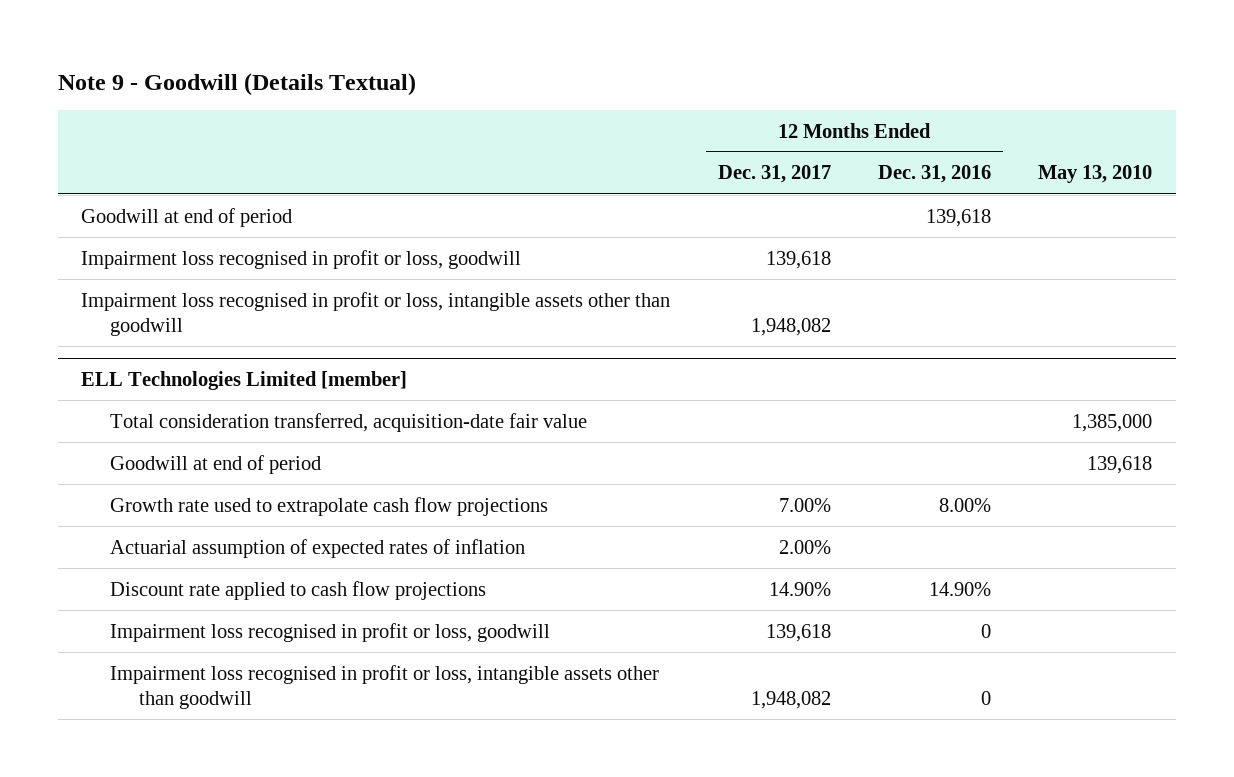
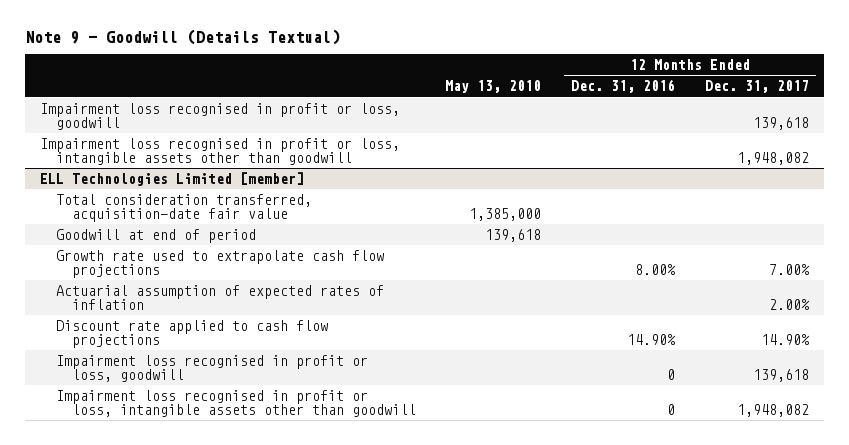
[81,207,293,227] Goodwill at end of period -> none

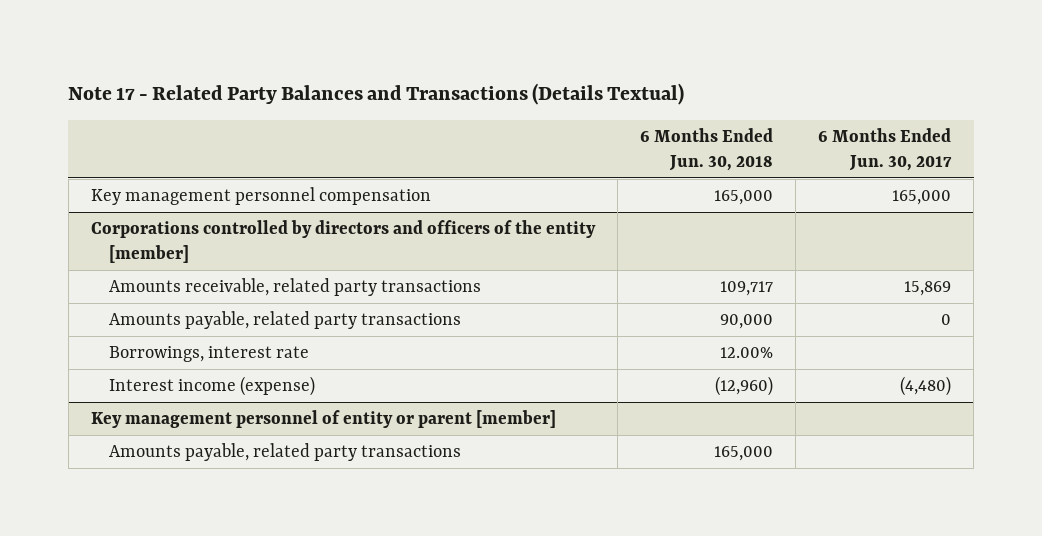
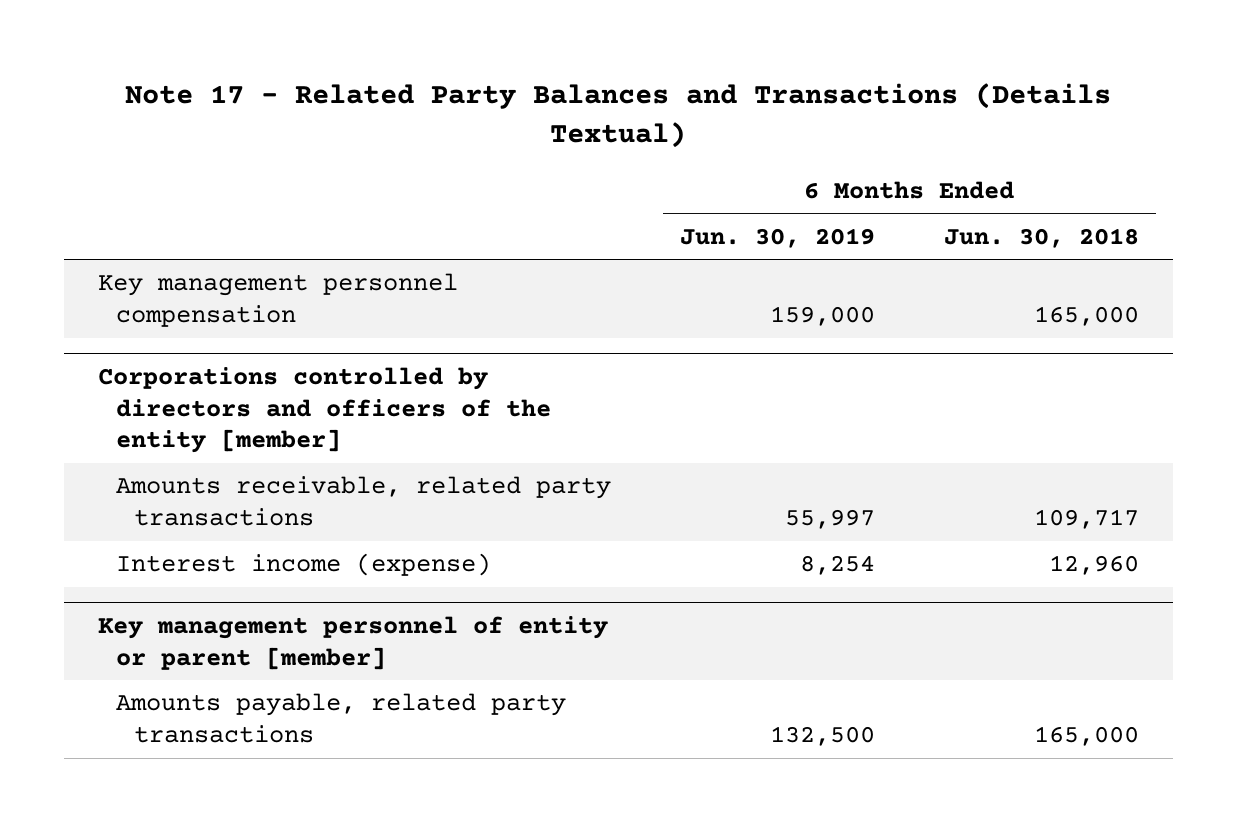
[818,128,953,171] 6 Months Ended Jun. 30, 2017 -> none
none -> [679,227,875,248] Jun. 30, 2019
[109,311,462,330] Amounts payable, related party transactions -> none
[109,346,310,363] Borrowings, interest rate -> none
[715,376,774,397] (12,960) -> [1048,555,1139,576] 12,960

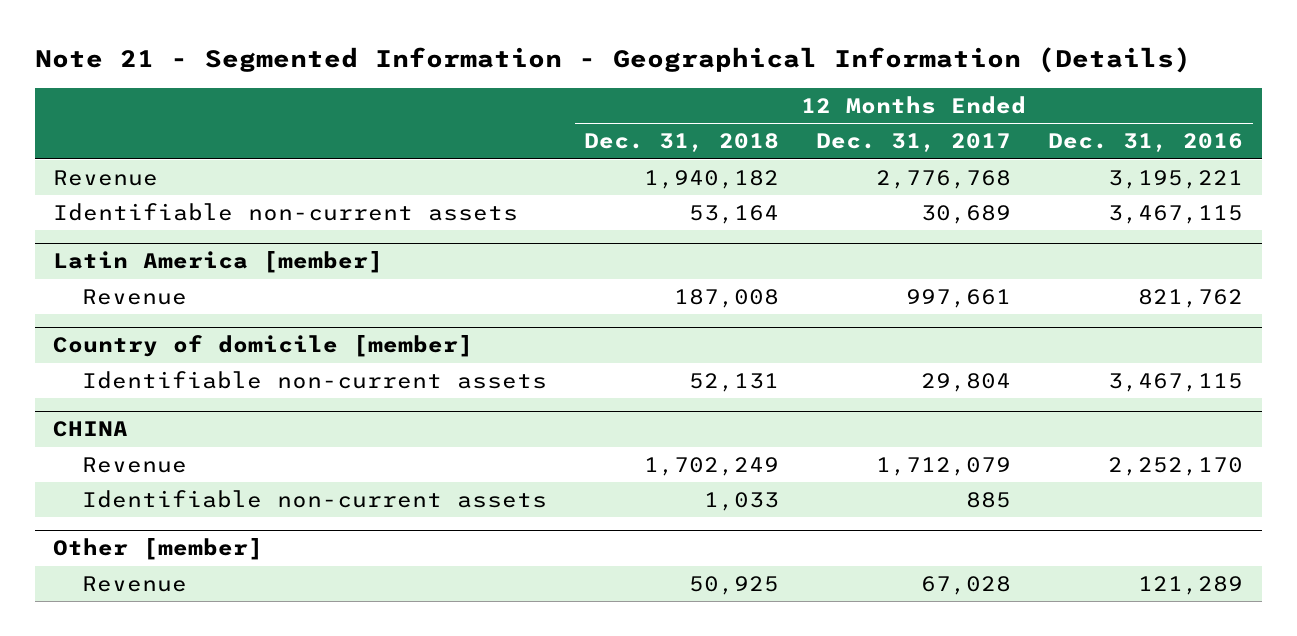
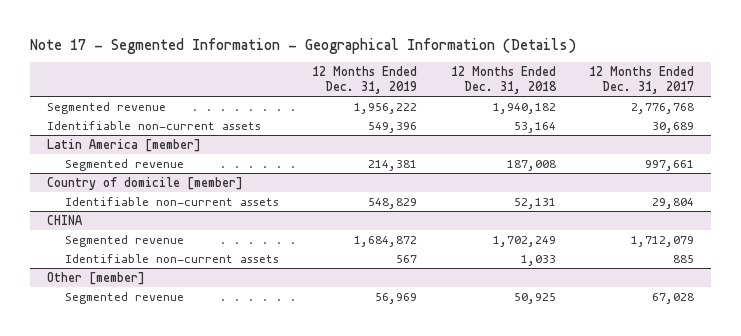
[34,47,1191,74] Note 21 - Segmented Information - Geographical Information (Details) -> [30,37,577,54] Note 17 - Segmented Information - Geographical Information (Details)
[1048,133,1244,153] Dec. 31, 2016 -> none
none -> [312,66,418,94] 12 Months Ended Dec. 31, 2019
[53,169,159,186] Revenue -> [46,101,166,114] Segmented revenue
[81,288,187,305] Revenue -> [65,158,185,171] Segmented revenue
[81,456,187,473] Revenue -> [65,234,185,247] Segmented revenue
[81,575,187,592] Revenue -> [65,291,185,304] Segmented revenue

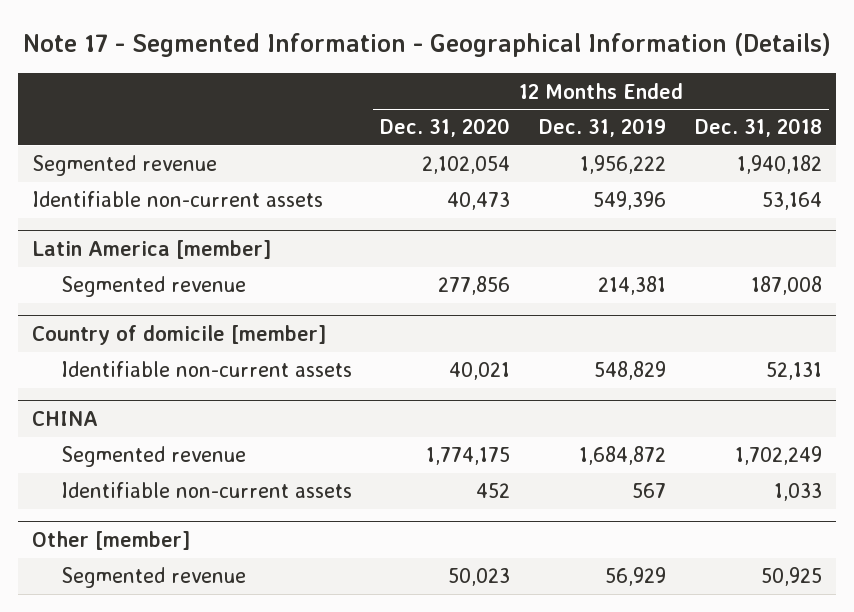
[589,66,695,94] 12 Months Ended Dec. 31, 2017 -> none
none -> [380,118,511,138] Dec. 31, 2020
[375,292,418,304] 56,969 -> [604,567,666,587] 56,929

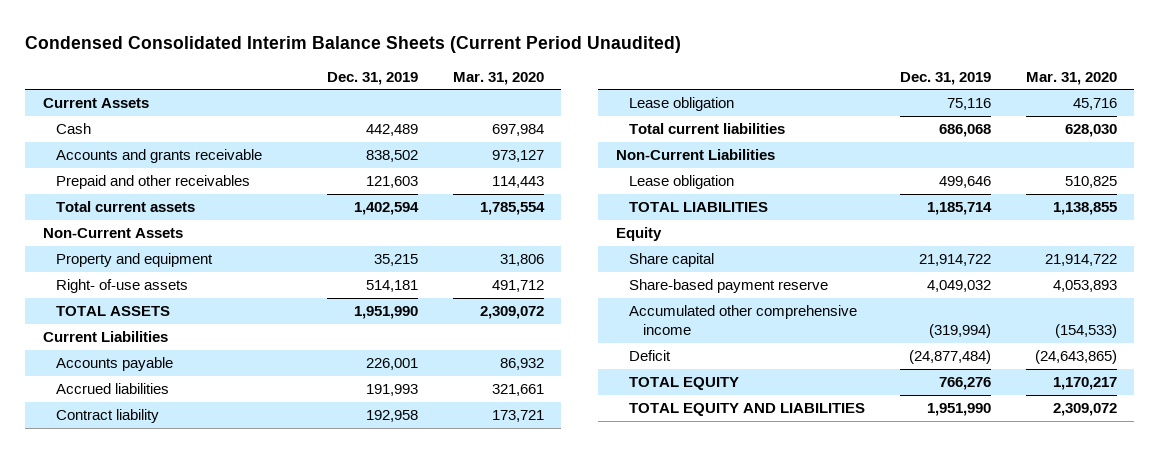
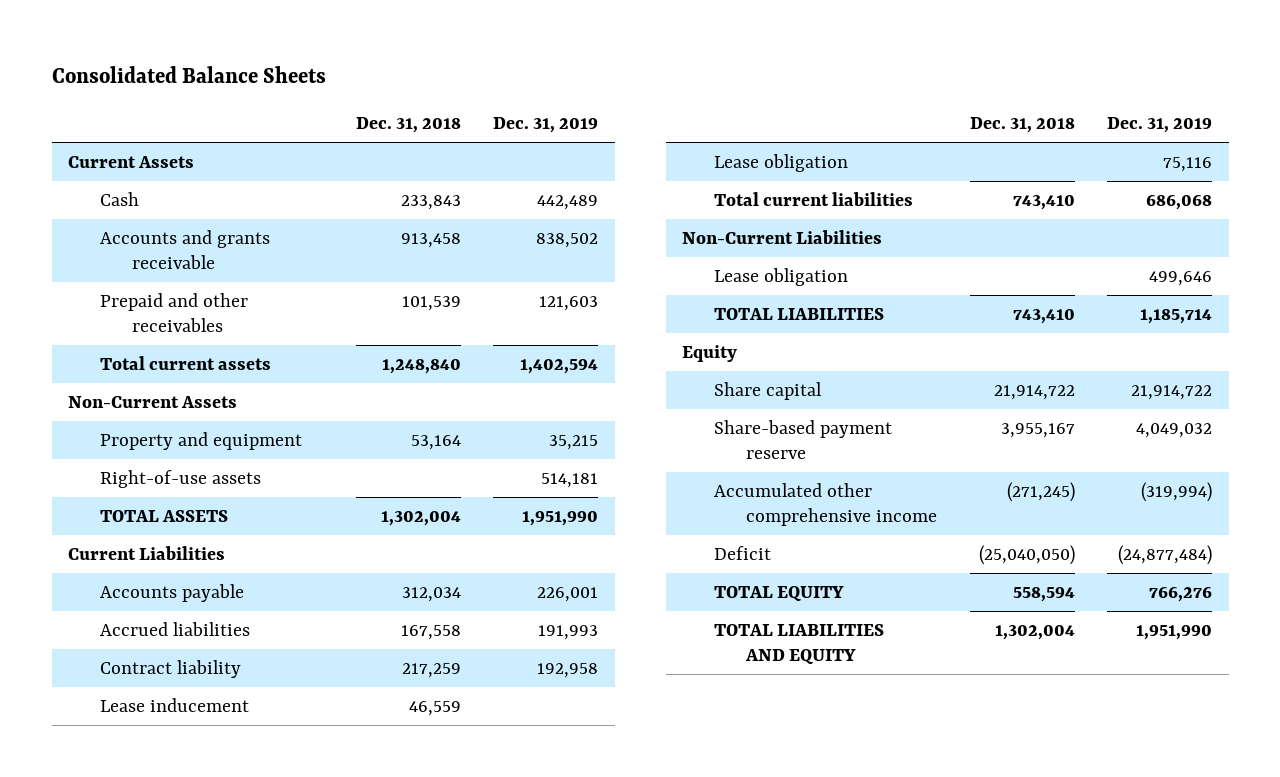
[25,35,682,53] Condensed Consolidated Interim Balance Sheets (Current Period Unaudited) -> [51,66,326,84] Consolidated Balance Sheets
[452,71,544,85] Mar. 31, 2020 -> none
none -> [355,116,461,133] Dec. 31, 2018
[56,279,189,294] Right- of-use assets -> [100,469,262,488] Right-of-use assets
none -> [100,697,250,712] Lease inducement
[629,403,866,417] TOTAL EQUITY AND LIABILITIES -> [714,623,885,664] TOTAL LIABILITIES AND EQUITY

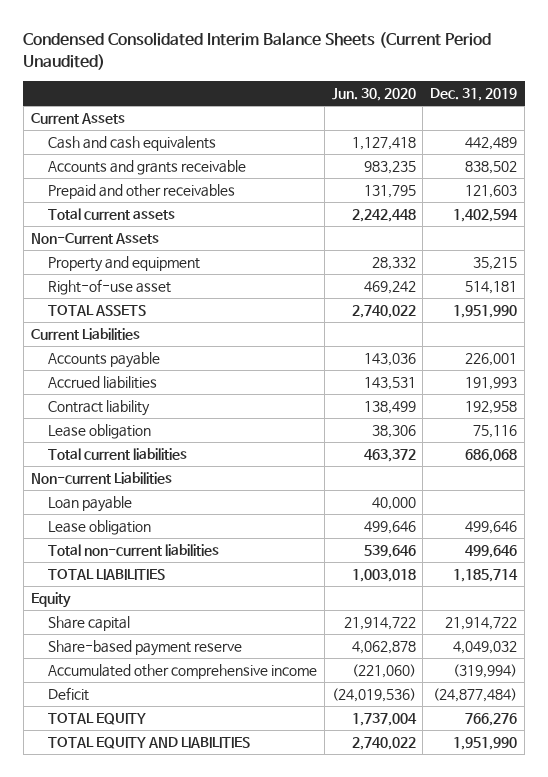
[51,66,326,84] Consolidated Balance Sheets -> [23,32,492,71] Condensed Consolidated Interim Balance Sheets (Current Period Unaudited)
[355,116,461,133] Dec. 31, 2018 -> none
none -> [331,88,416,102] Jun. 30, 2020
[100,191,140,206] Cash -> [47,136,216,152] Cash and cash equivalents
[100,469,262,488] Right-of-use assets -> [47,279,171,296] Right-of-use asset
[100,697,250,712] Lease inducement -> none
[681,229,882,244] Non-Current Liabilities -> [30,472,172,485] Non-current Liabilities
none -> [47,496,132,513] Loan payable
none -> [47,544,219,557] Total non-current liabilities
[714,623,885,664] TOTAL LIABILITIES AND EQUITY -> [47,737,250,750] TOTAL EQUITY AND LIABILITIES

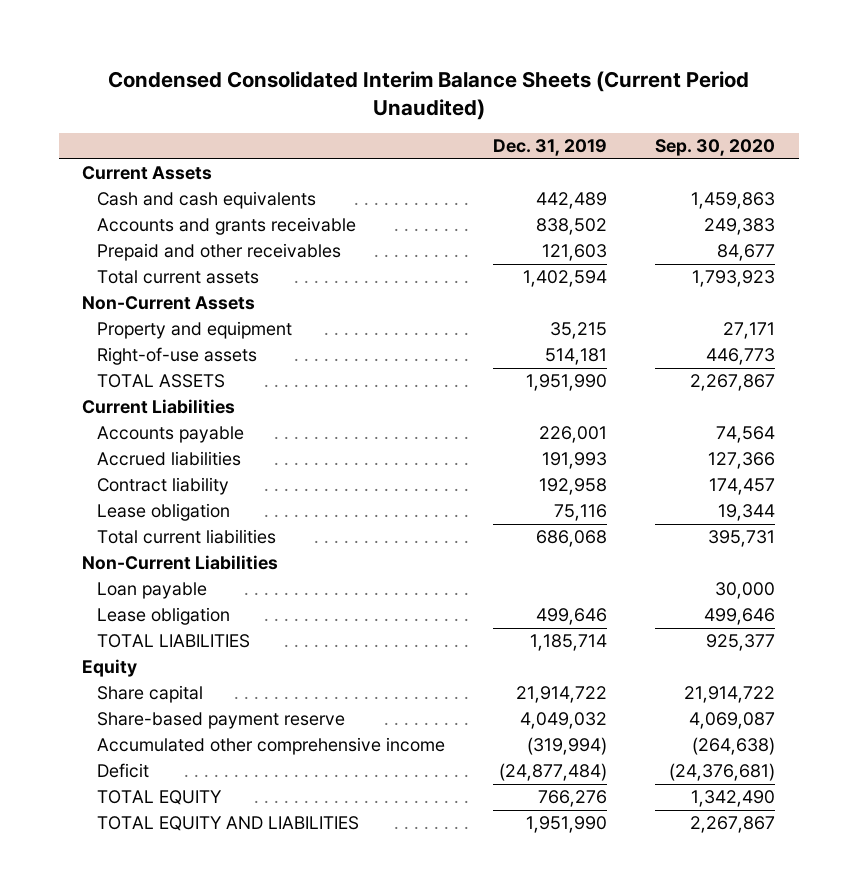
[331,88,416,102] Jun. 30, 2020 -> none
none -> [655,139,776,157] Sep. 30, 2020
[47,279,171,296] Right-of-use asset -> [97,347,258,366] Right-of-use assets
[30,472,172,485] Non-current Liabilities -> [82,555,279,571] Non-Current Liabilities
[47,544,219,557] Total non-current liabilities -> none

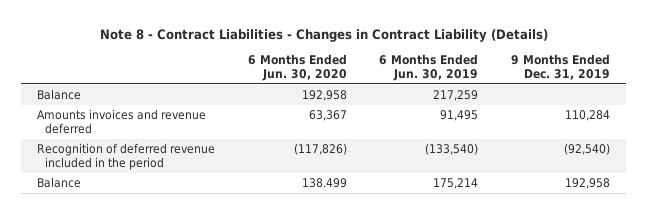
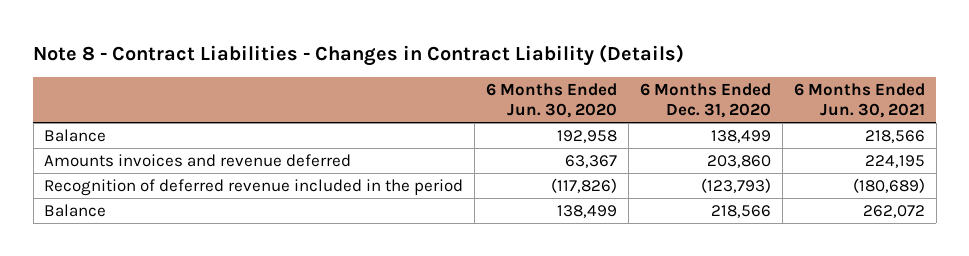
[379,54,479,82] 6 Months Ended Jun. 30, 2019 -> none
[510,54,610,81] 9 Months Ended Dec. 31, 2019 -> none
none -> [639,83,771,119] 6 Months Ended Dec. 31, 2020
none -> [793,83,925,119] 6 Months Ended Jun. 30, 2021
[301,177,347,188] 138.499 -> [557,205,618,219] 138,499

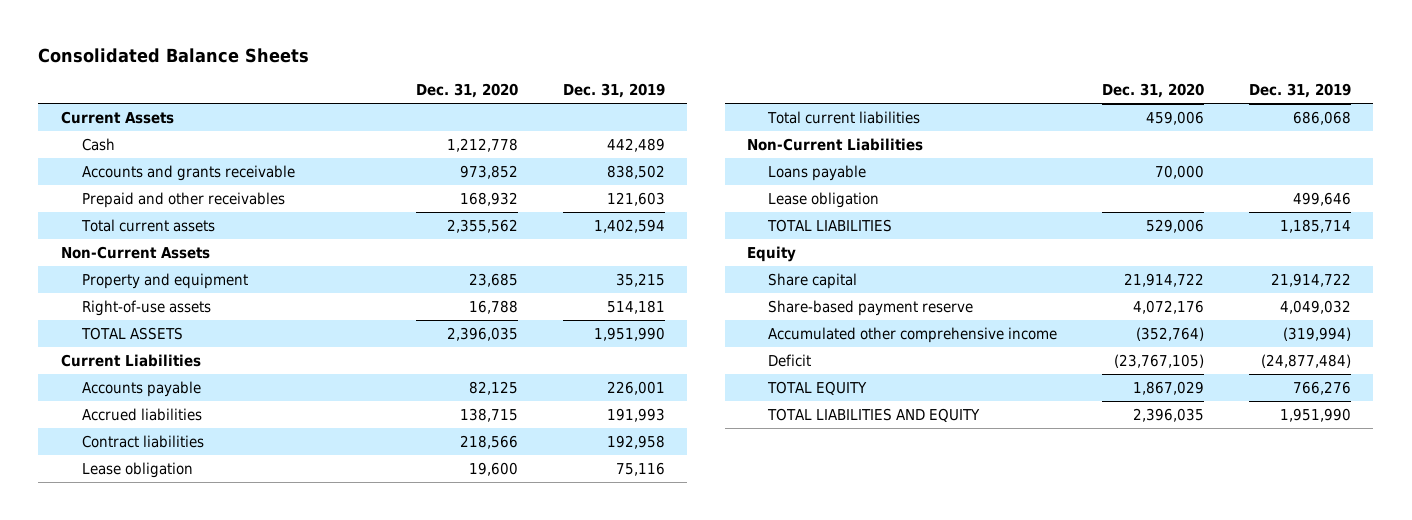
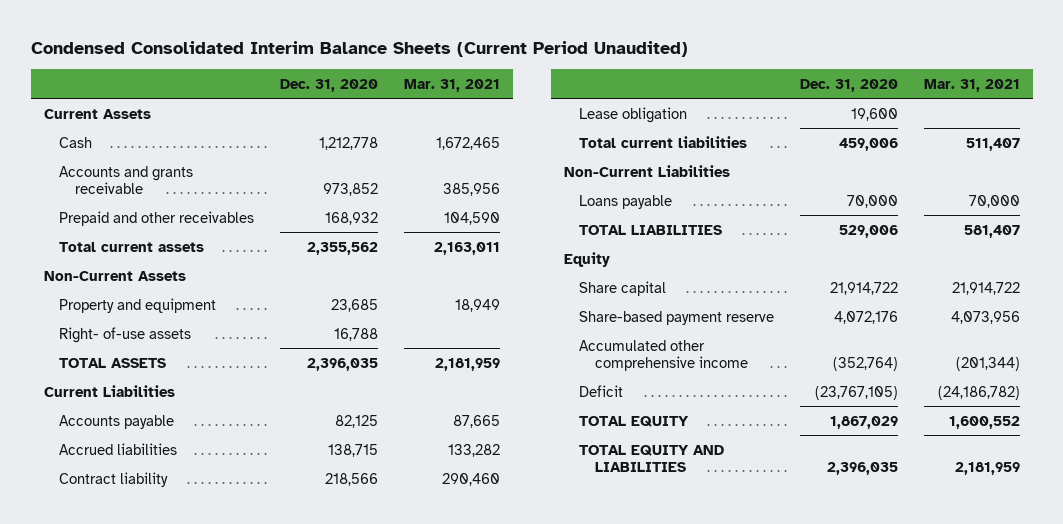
[38,47,310,63] Consolidated Balance Sheets -> [30,41,688,58] Condensed Consolidated Interim Balance Sheets (Current Period Unaudited)
[562,83,665,99] Dec. 31, 2019 -> none
none -> [403,79,500,93] Mar. 31, 2021
[81,299,211,316] Right-of-use assets -> [59,326,192,343] Right- of-use assets
[81,434,204,448] Contract liabilities -> [59,471,169,487] Contract liability
[768,191,880,208] Lease obligation -> none
[767,407,981,422] TOTAL LIABILITIES AND EQUITY -> [579,444,725,473] TOTAL EQUITY AND LIABILITIES

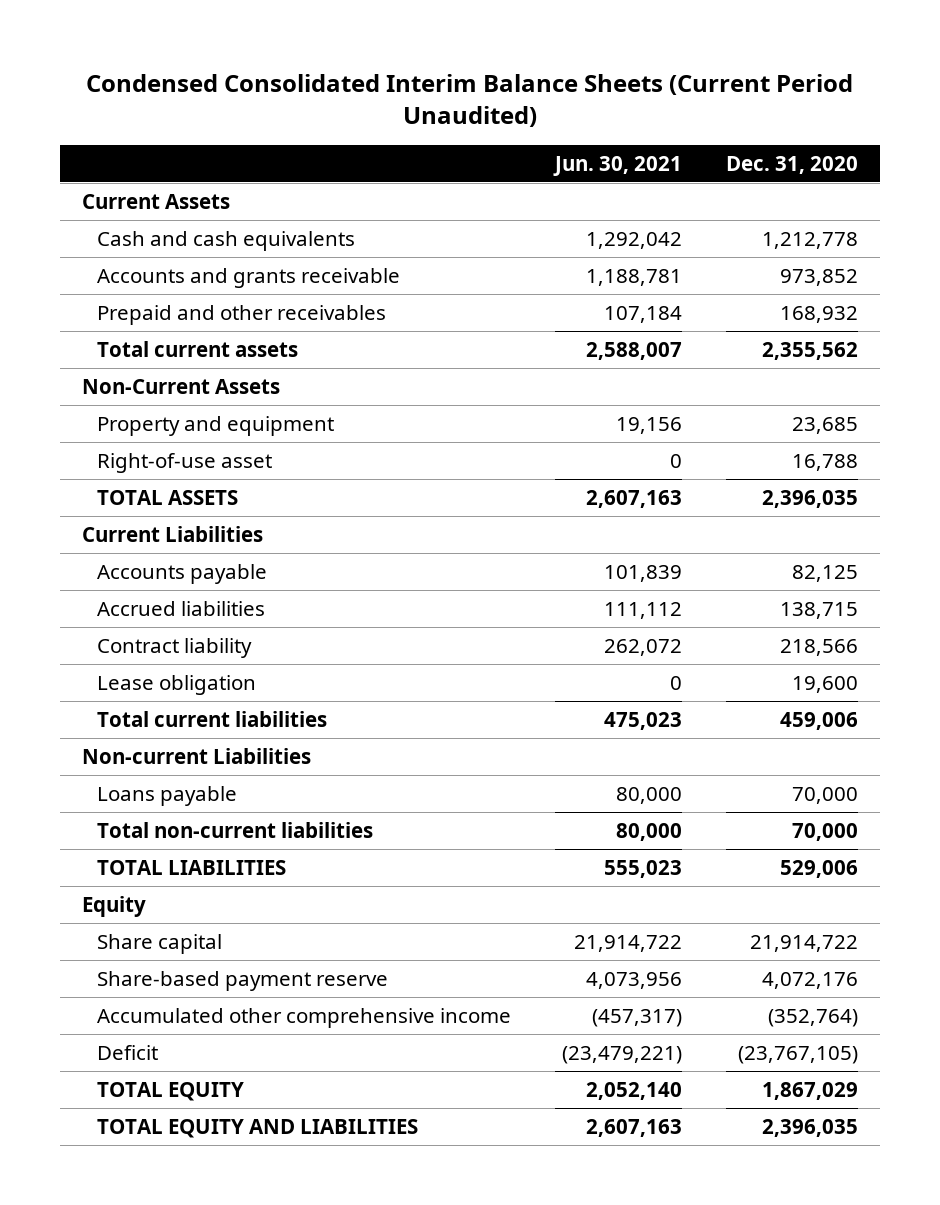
[403,79,500,93] Mar. 31, 2021 -> none
none -> [552,155,682,176] Jun. 30, 2021
[59,136,93,148] Cash -> [96,230,355,251] Cash and cash equivalents
[59,326,192,343] Right- of-use assets -> [96,452,272,473] Right-of-use asset
[563,164,730,177] Non-Current Liabilities -> [82,747,312,764] Non-current Liabilities
none -> [96,821,373,838] Total non-current liabilities

